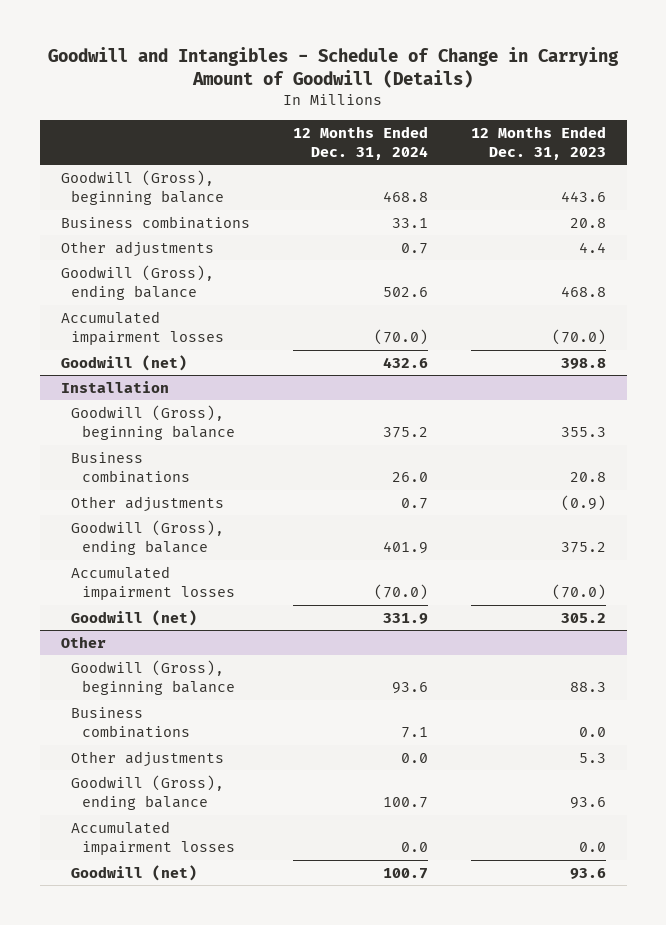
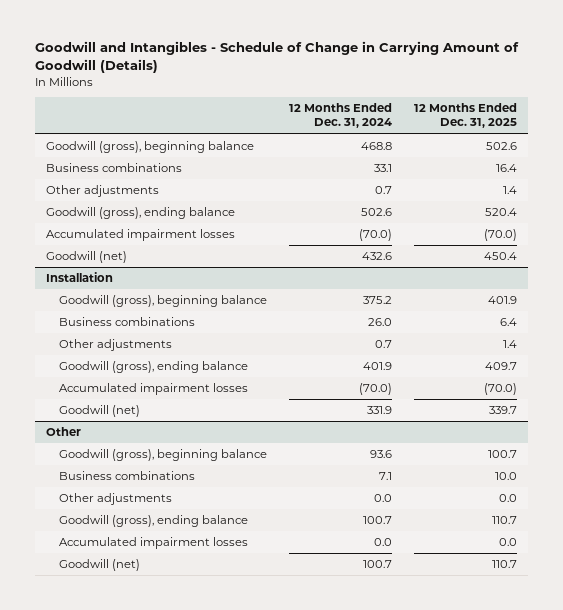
[470,125,606,160] 12 Months Ended Dec. 31, 2023 -> none
none -> [414,103,518,129] 12 Months Ended Dec. 31, 2025
[60,169,225,205] Goodwill (Gross), beginning balance -> [45,141,254,154] Goodwill (gross), beginning balance
[60,264,214,300] Goodwill (Gross), ending balance -> [45,207,235,220] Goodwill (gross), ending balance
[71,404,235,440] Goodwill (Gross), beginning balance -> [58,295,267,308] Goodwill (gross), beginning balance
[71,519,225,555] Goodwill (Gross), ending balance -> [58,361,248,374] Goodwill (gross), ending balance
[71,659,235,695] Goodwill (Gross), beginning balance -> [58,449,267,462] Goodwill (gross), beginning balance
[71,774,225,810] Goodwill (Gross), ending balance -> [58,515,248,528] Goodwill (gross), ending balance

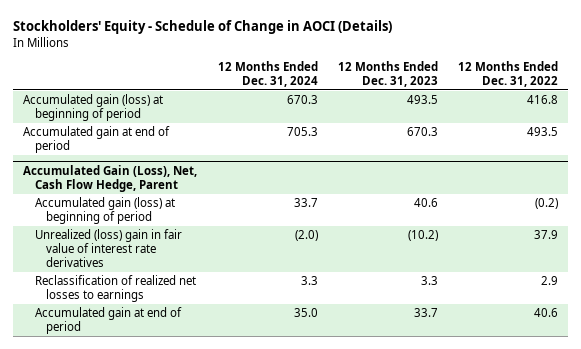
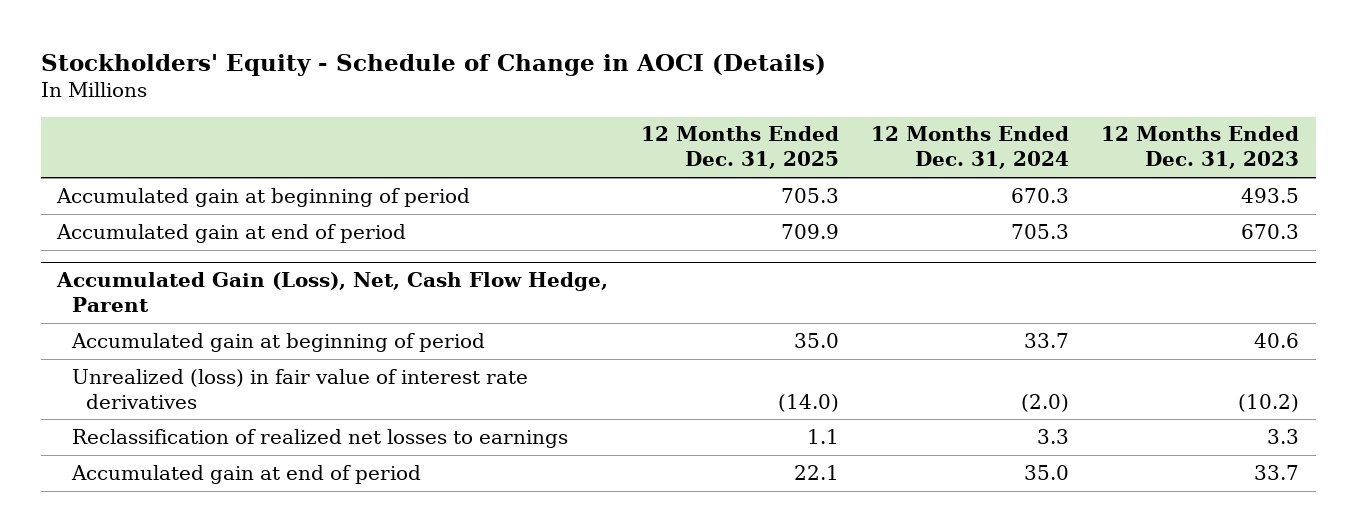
[457,61,558,88] 12 Months Ended Dec. 31, 2022 -> none
none -> [640,126,839,170] 12 Months Ended Dec. 31, 2025
[23,93,164,121] Accumulated gain (loss) at beginning of period -> [56,187,471,207] Accumulated gain at beginning of period
[34,196,175,224] Accumulated gain (loss) at beginning of period -> [70,332,485,352] Accumulated gain at beginning of period
[34,228,182,267] Unrealized (loss) gain in fair value of interest rate derivatives -> [71,368,528,409] Unrealized (loss) in fair value of interest rate derivatives

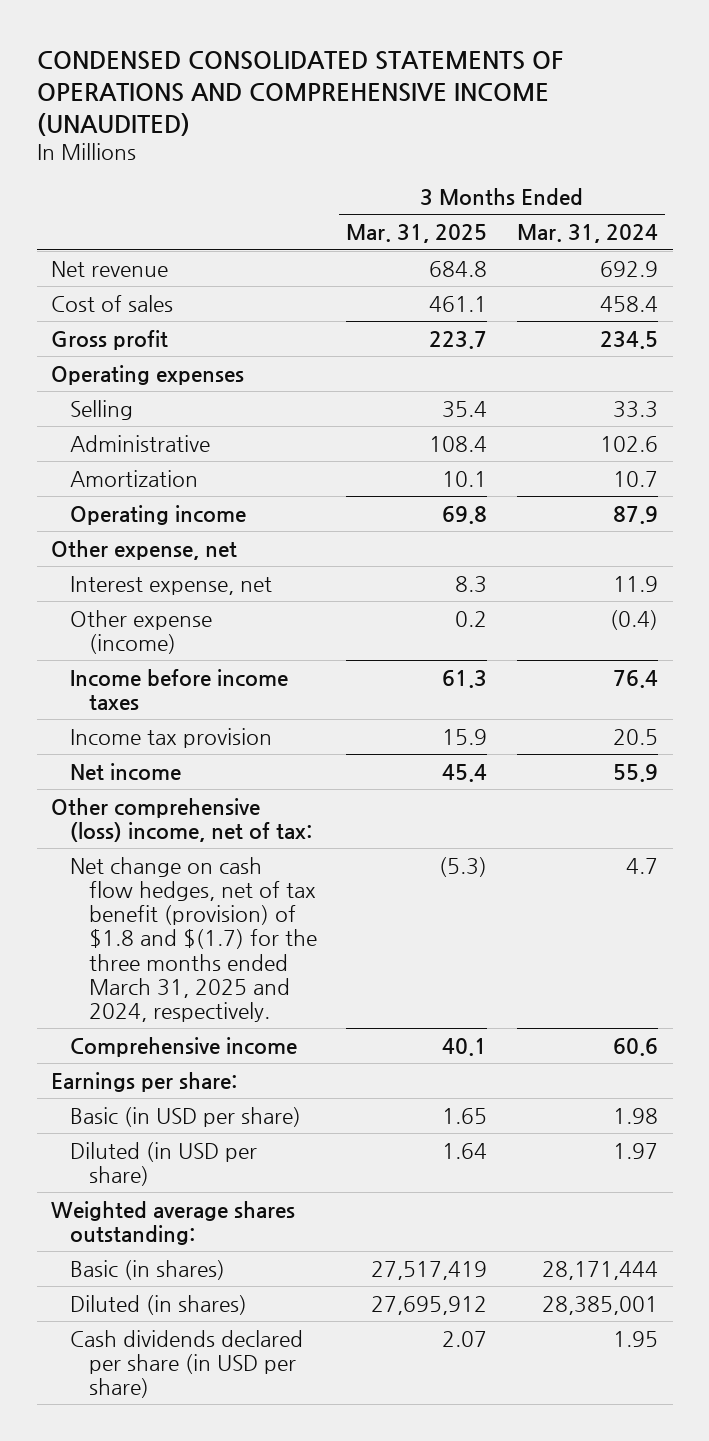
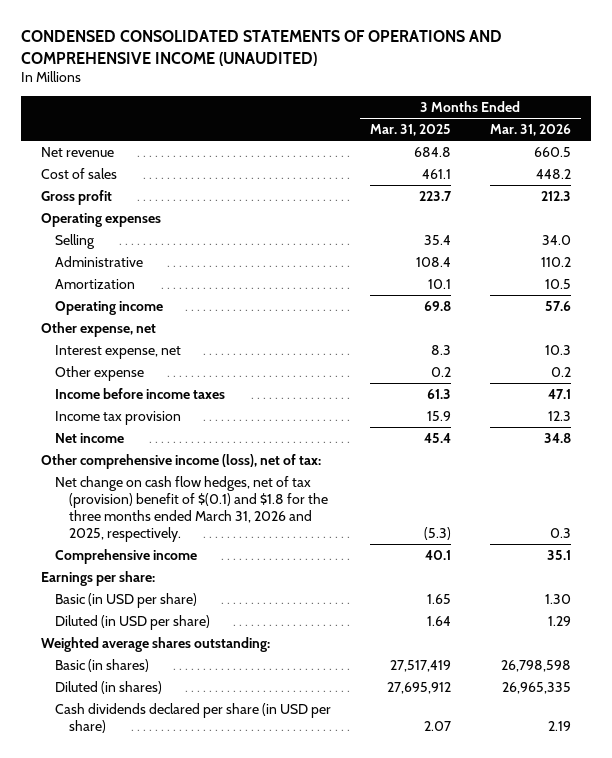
[517,224,659,244] Mar. 31, 2024 -> none
none -> [489,123,571,136] Mar. 31, 2026
[70,609,213,654] Other expense (income) -> [54,365,144,381] Other expense
[51,797,313,842] Other comprehensive (loss) income, net of tax: -> [40,453,321,469] Other comprehensive income (loss), net of tax:
[70,856,317,1023] Net change on cash flow hedges, net of tax benefit (provision) of $1.8 and $(1.7) for the three months ended March 31, 2025 and 2024, respectively. -> [54,475,328,542] Net change on cash flow hedges, net of tax (provision) benefit of $(0.1) and $1.8 for the three months ended March 31, 2026 and 2025, respectively.

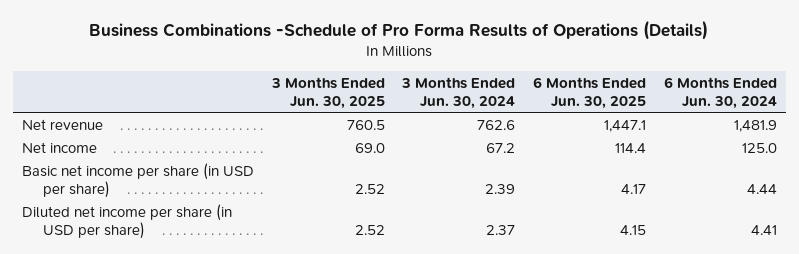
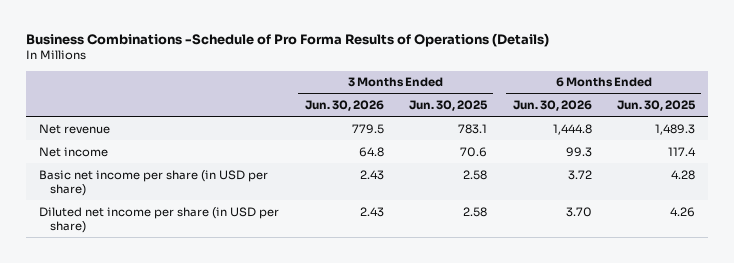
[401,76,516,109] 3 Months Ended Jun. 30, 2024 -> none
[664,76,778,109] 6 Months Ended Jun. 30, 2024 -> none
none -> [304,100,384,112] Jun. 30, 2026
none -> [512,100,592,112] Jun. 30, 2026
[346,119,385,130] 760.5 -> [458,123,488,134] 783.1
[604,119,647,132] 1,447.1 -> [655,123,696,135] 1,489.3
[354,142,385,153] 69.0 -> [460,146,488,157] 70.6
[615,142,647,153] 114.4 -> [668,146,697,156] 117.4
[354,183,385,194] 2.52 -> [463,169,488,180] 2.58
[621,183,647,194] 4.17 -> [671,169,696,180] 4.28
[354,224,385,235] 2.52 -> [463,206,488,217] 2.58
[620,224,647,235] 4.15 -> [670,206,696,217] 4.26

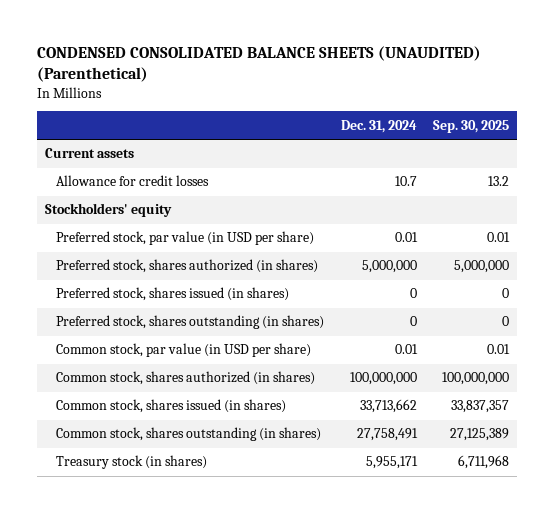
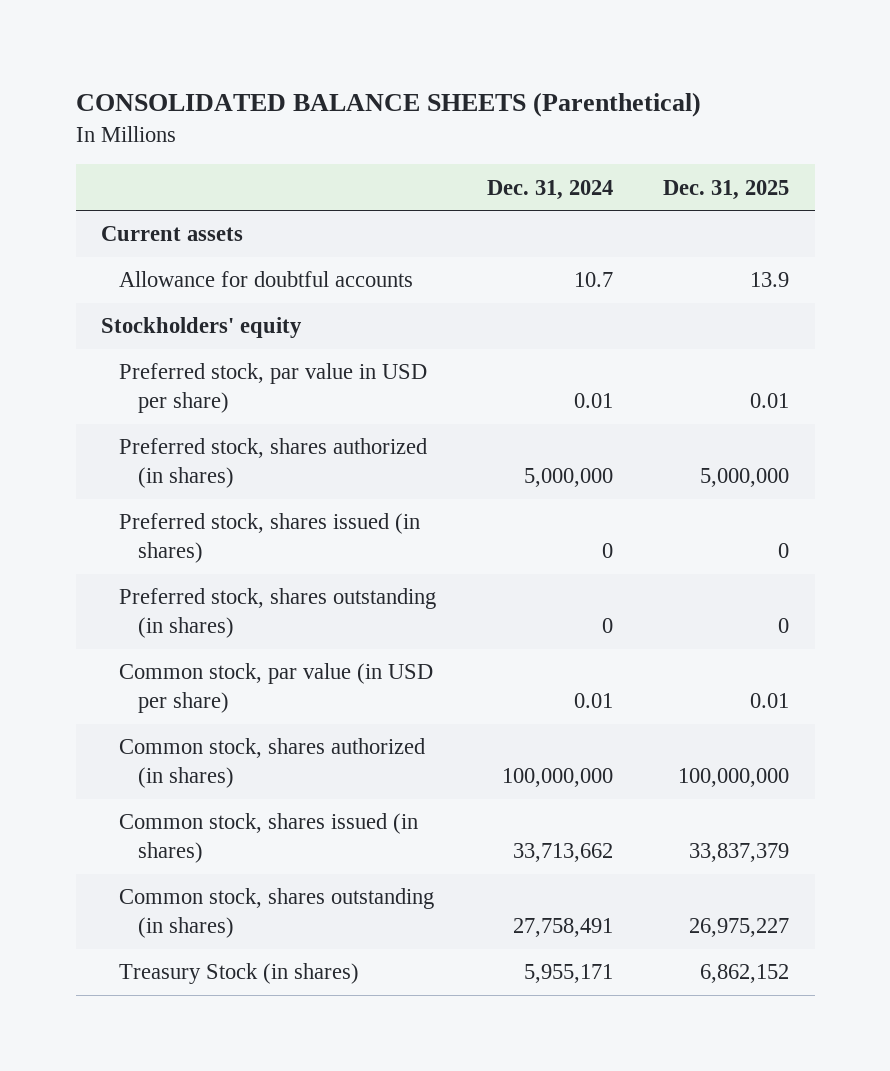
[36,46,481,83] CONDENSED CONSOLIDATED BALANCE SHEETS (UNAUDITED) (Parenthetical) -> [75,91,701,117] CONSOLIDATED BALANCE SHEETS (Parenthetical)
[433,119,510,133] Sep. 30, 2025 -> none
none -> [663,179,790,200] Dec. 31, 2025
[56,175,210,187] Allowance for credit losses -> [119,271,414,288] Allowance for doubtful accounts
[56,231,315,246] Preferred stock, par value (in USD per share) -> [119,363,428,414] Preferred stock, par value in USD per share)
[56,455,208,470] Treasury stock (in shares) -> [119,963,360,985] Treasury Stock (in shares)

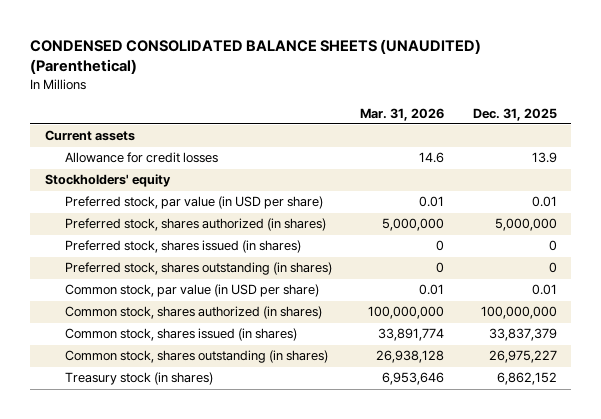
[75,91,701,117] CONSOLIDATED BALANCE SHEETS (Parenthetical) -> [30,38,482,75] CONDENSED CONSOLIDATED BALANCE SHEETS (UNAUDITED) (Parenthetical)
[486,179,613,200] Dec. 31, 2024 -> none
none -> [360,107,445,121] Mar. 31, 2026
[119,271,414,288] Allowance for doubtful accounts -> [65,152,219,164] Allowance for credit losses
[119,363,428,414] Preferred stock, par value in USD per share) -> [65,196,324,210] Preferred stock, par value (in USD per share)
[119,963,360,985] Treasury Stock (in shares) -> [65,372,214,386] Treasury stock (in shares)

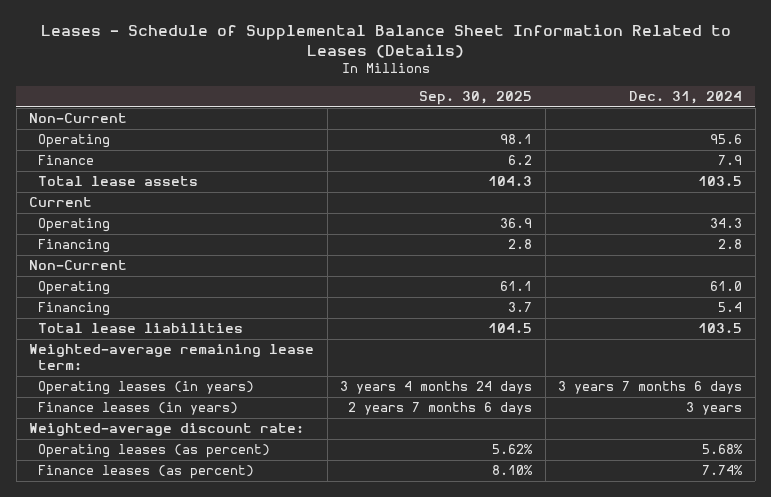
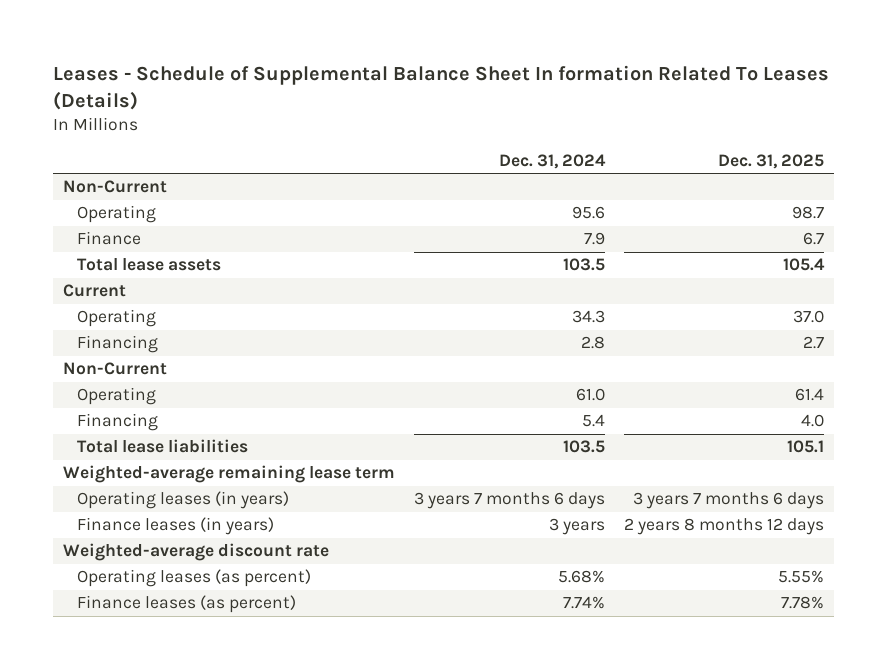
[40,24,731,58] Leases - Schedule of Supplemental Balance Sheet Information Related to Leases (Details) -> [53,65,830,110] Leases - Schedule of Supplemental Balance Sheet In formation Related To Leases (Details)
[419,91,533,106] Sep. 30, 2025 -> none
none -> [718,153,825,169] Dec. 31, 2025
[29,344,315,371] Weighted-average remaining lease term: -> [62,465,395,484] Weighted-average remaining lease term
[29,423,305,437] Weighted-average discount rate: -> [62,543,329,562] Weighted-average discount rate

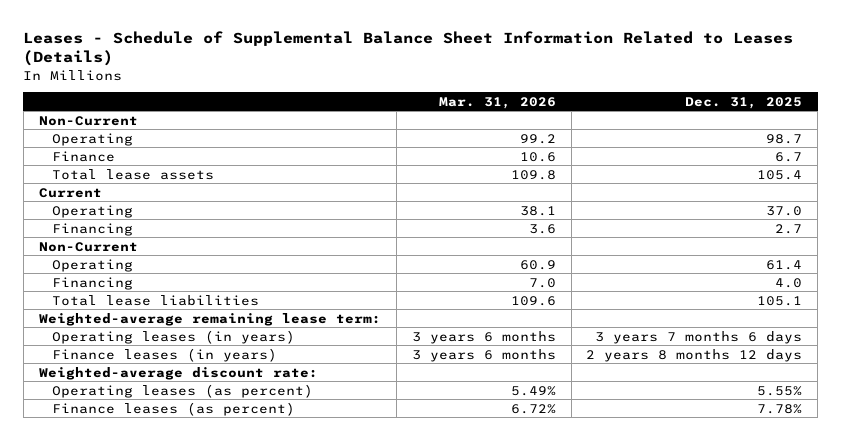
[53,65,830,110] Leases - Schedule of Supplemental Balance Sheet In formation Related To Leases (Details) -> [23,30,794,67] Leases - Schedule of Supplemental Balance Sheet Information Related to Leases (Details)
[498,153,606,169] Dec. 31, 2024 -> none
none -> [438,96,556,109] Mar. 31, 2026
[62,465,395,484] Weighted-average remaining lease term -> [38,312,381,326] Weighted-average remaining lease term:
[62,543,329,562] Weighted-average discount rate -> [38,366,318,380] Weighted-average discount rate:

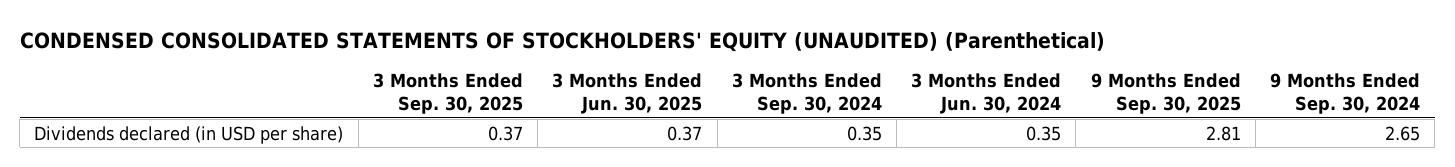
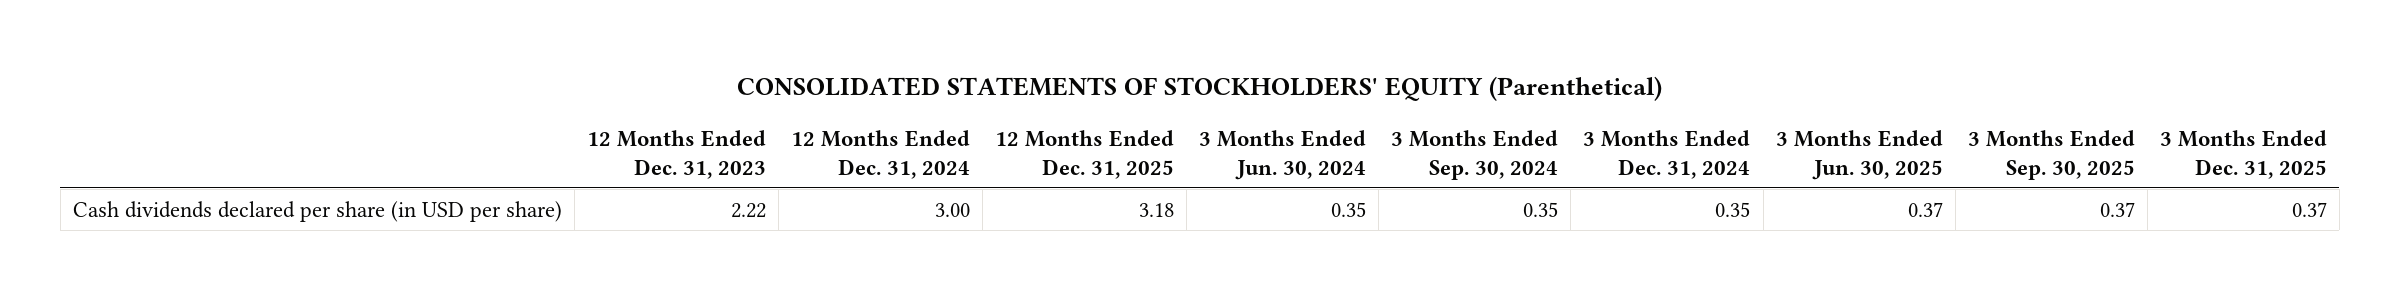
[19,31,1105,52] CONDENSED CONSOLIDATED STATEMENTS OF STOCKHOLDERS' EQUITY (UNAUDITED) (Parenthetical) -> [736,76,1662,102] CONSOLIDATED STATEMENTS OF STOCKHOLDERS' EQUITY (Parenthetical)
[1090,72,1241,115] 9 Months Ended Sep. 30, 2025 -> none
[1270,72,1421,115] 9 Months Ended Sep. 30, 2024 -> none
none -> [586,129,766,179] 12 Months Ended Dec. 31, 2023
none -> [790,129,970,179] 12 Months Ended Dec. 31, 2024
none -> [995,129,1175,179] 12 Months Ended Dec. 31, 2025
none -> [1583,129,1751,179] 3 Months Ended Dec. 31, 2024
none -> [2159,129,2327,179] 3 Months Ended Dec. 31, 2025
[34,125,344,144] Dividends declared (in USD per share) -> [72,200,562,222] Cash dividends declared per share (in USD per share)

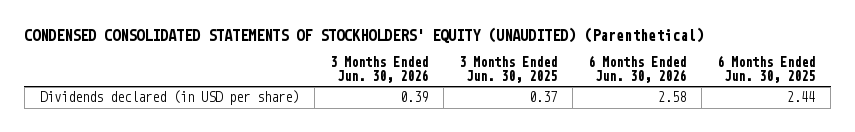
[736,76,1662,102] CONSOLIDATED STATEMENTS OF STOCKHOLDERS' EQUITY (Parenthetical) -> [24,27,705,44] CONDENSED CONSOLIDATED STATEMENTS OF STOCKHOLDERS' EQUITY (UNAUDITED) (Parenthetical)
[586,129,766,179] 12 Months Ended Dec. 31, 2023 -> none
[790,129,970,179] 12 Months Ended Dec. 31, 2024 -> none
[995,129,1175,179] 12 Months Ended Dec. 31, 2025 -> none
[1199,129,1367,180] 3 Months Ended Jun. 30, 2024 -> none
[1391,129,1559,180] 3 Months Ended Sep. 30, 2024 -> none
[1583,129,1751,179] 3 Months Ended Dec. 31, 2024 -> none
[1967,129,2135,180] 3 Months Ended Sep. 30, 2025 -> none
[2159,129,2327,179] 3 Months Ended Dec. 31, 2025 -> none
none -> [329,56,428,83] 3 Months Ended Jun. 30, 2026
none -> [588,55,687,83] 6 Months Ended Jun. 30, 2026
none -> [717,55,816,83] 6 Months Ended Jun. 30, 2025
[72,200,562,222] Cash dividends declared per share (in USD per share) -> [39,90,299,106] Dividends declared (in USD per share)

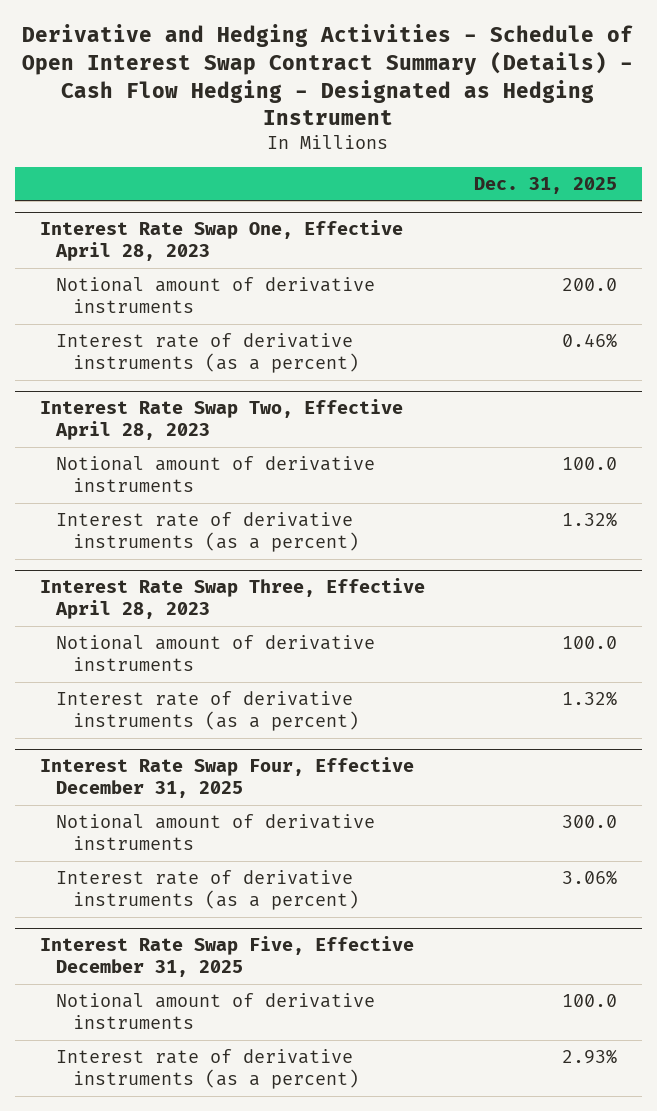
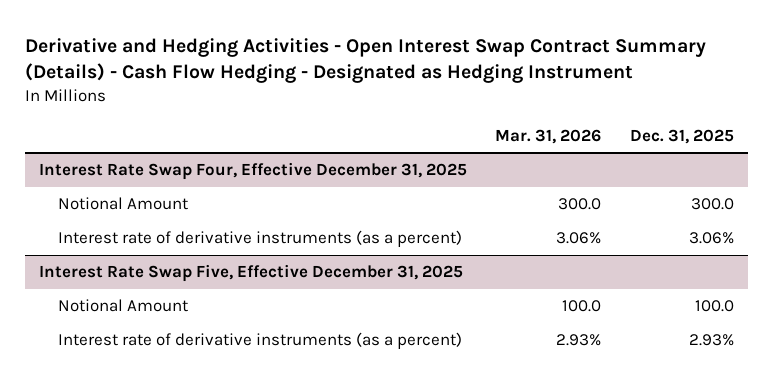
[22,24,634,126] Derivative and Hedging Activities - Schedule of Open Interest Swap Contract Summary (Details) - Cash Flow Hedging - Designated as Hedging Instrument -> [25,37,707,84] Derivative and Hedging Activities - Open Interest Swap Contract Summary (Details) - Cash Flow Hedging - Designated as Hedging Instrument
none -> [495,128,602,144] Mar. 31, 2026
[39,220,403,262] Interest Rate Swap One, Effective April 28, 2023 -> none
[56,276,376,314] Notional amount of derivative instruments -> none
[56,332,360,374] Interest rate of derivative instruments (as a percent) -> none
[39,399,403,441] Interest Rate Swap Two, Effective April 28, 2023 -> none
[56,455,376,493] Notional amount of derivative instruments -> none
[56,511,360,553] Interest rate of derivative instruments (as a percent) -> none
[39,578,425,620] Interest Rate Swap Three, Effective April 28, 2023 -> none
[56,634,376,672] Notional amount of derivative instruments -> none
[56,690,360,732] Interest rate of derivative instruments (as a percent) -> none
[56,813,376,851] Notional amount of derivative instruments -> [58,197,189,211] Notional Amount
[56,992,376,1030] Notional amount of derivative instruments -> [58,299,189,313] Notional Amount

